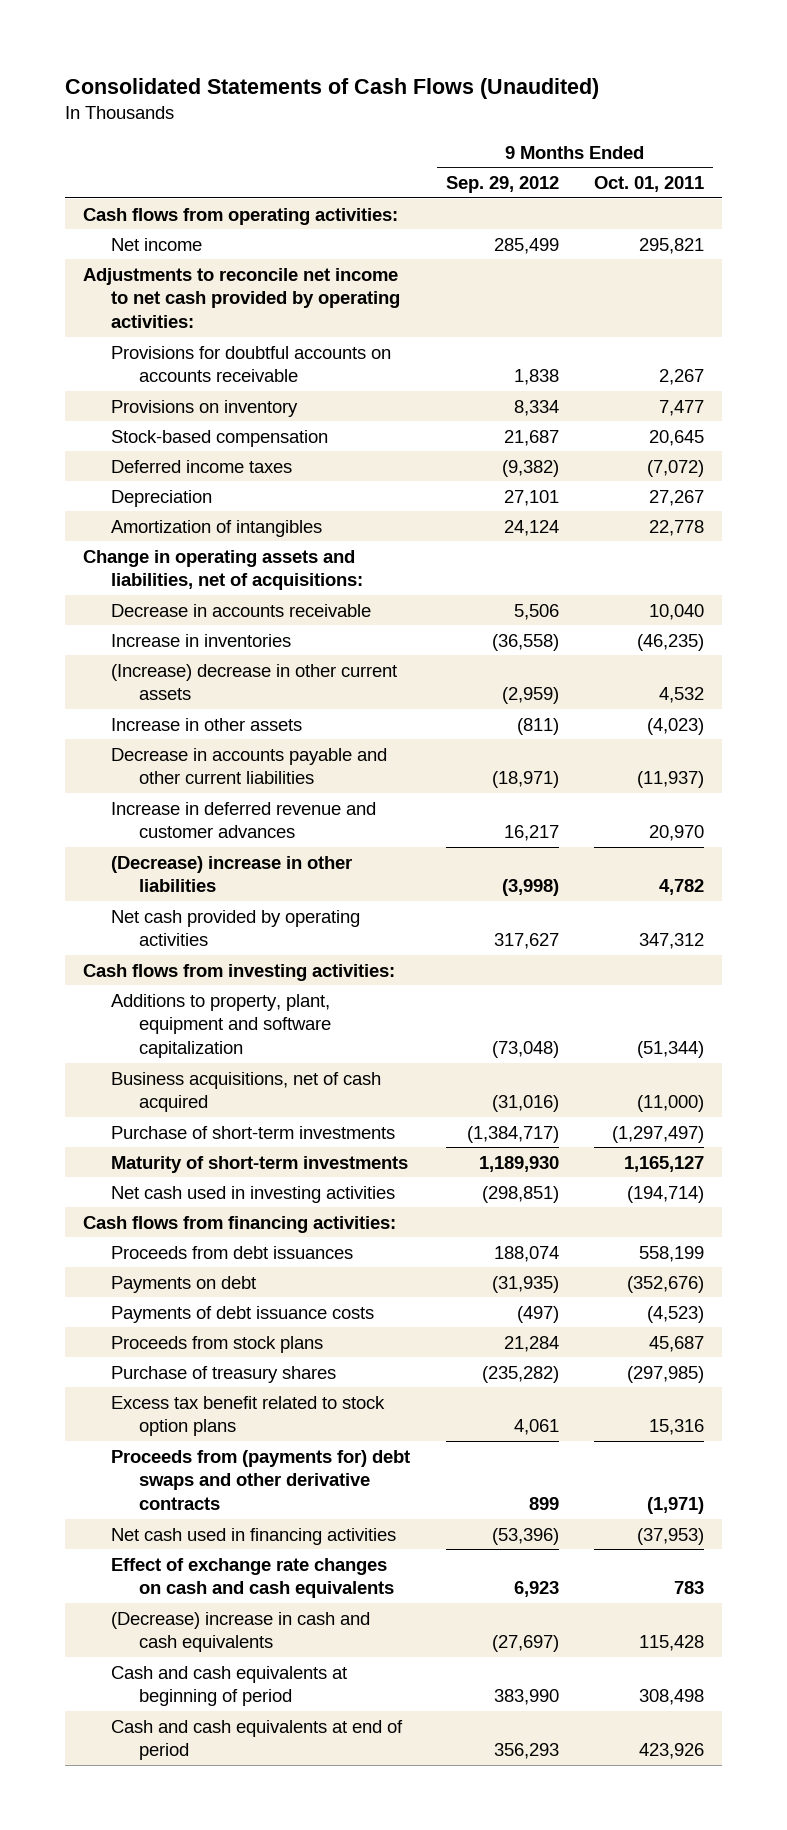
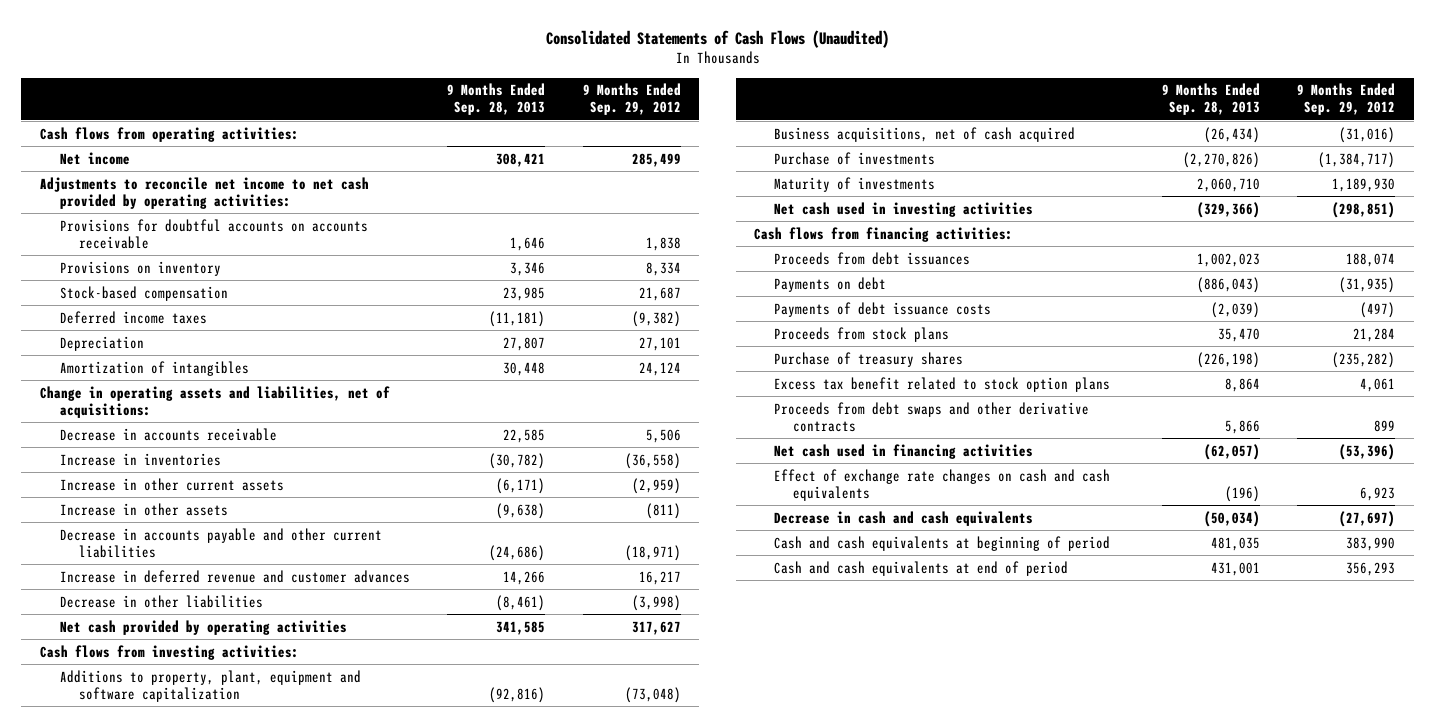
[594,175,705,192] Oct. 01, 2011 -> none
none -> [447,83,546,116] 9 Months Ended Sep. 28, 2013
[110,663,397,701] (Increase) decrease in other current assets -> [59,477,284,491] Increase in other current assets
[110,855,352,893] (Decrease) increase in other liabilities -> [59,594,263,608] Decrease in other liabilities
[110,1125,395,1139] Purchase of short-term investments -> [773,151,935,165] Purchase of investments
[110,1155,408,1173] Maturity of short-term investments -> [773,176,935,192] Maturity of investments
[110,1449,410,1511] Proceeds from (payments for) debt swaps and other derivative contracts -> [773,401,1089,432] Proceeds from debt swaps and other derivative contracts
[110,1611,370,1653] (Decrease) increase in cash and cash equivalents -> [773,510,1033,526] Decrease in cash and cash equivalents

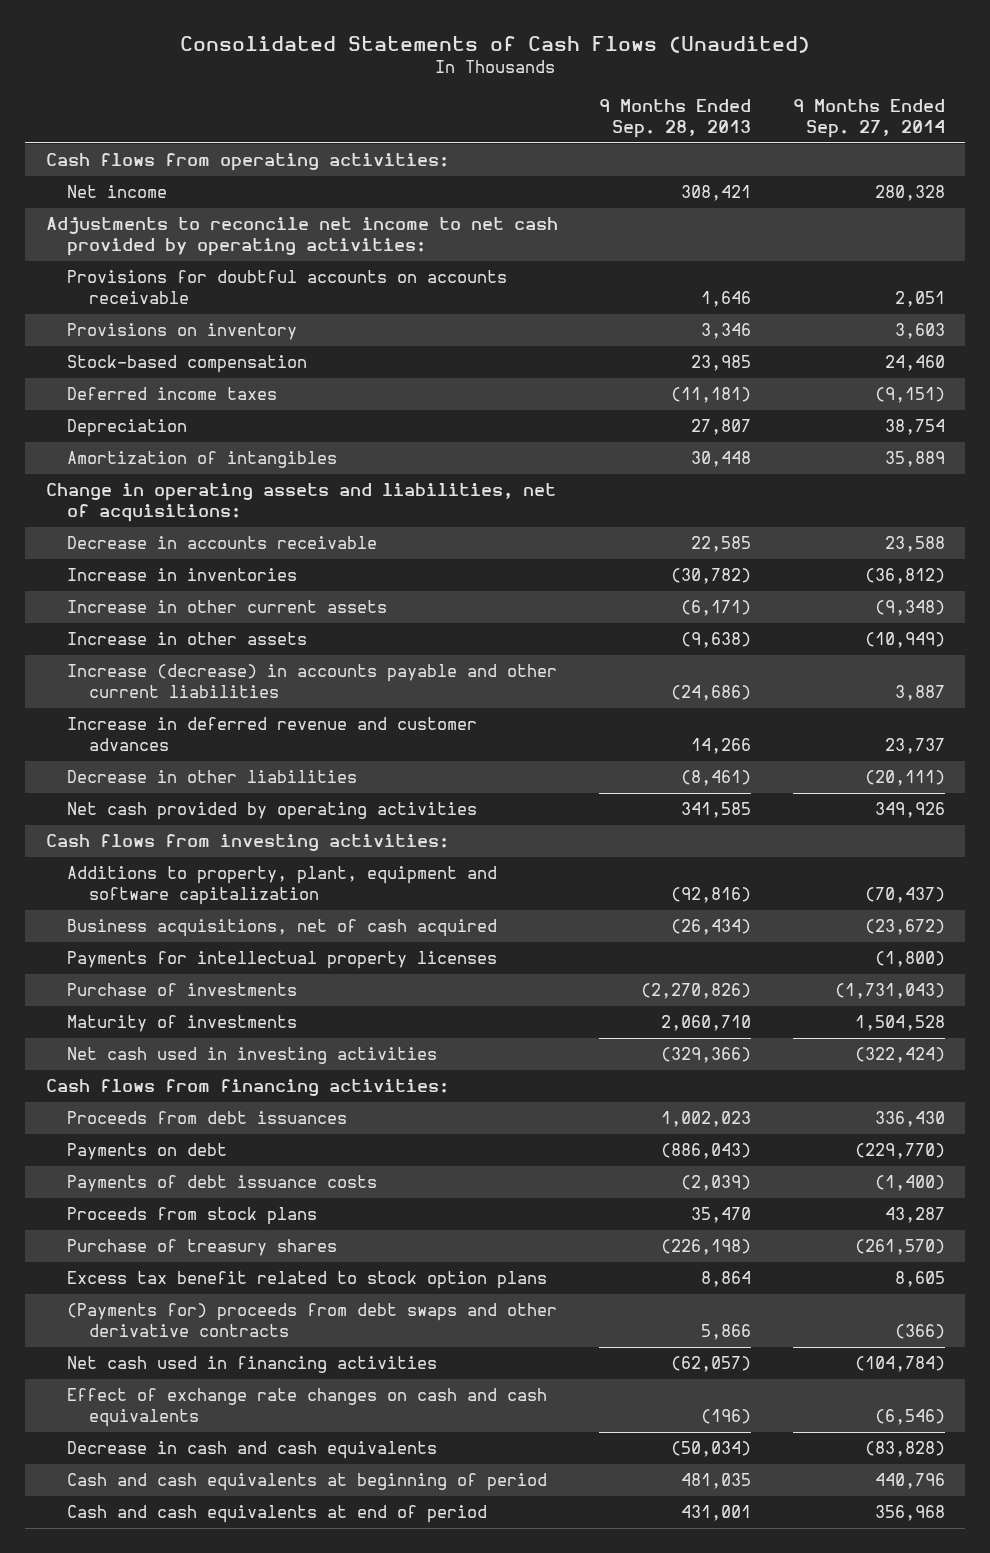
[582,83,681,116] 9 Months Ended Sep. 29, 2012 -> none
none -> [792,98,945,138] 9 Months Ended Sep. 27, 2014
[59,527,382,558] Decrease in accounts payable and other current liabilities -> [67,664,558,699] Increase (decrease) in accounts payable and other current liabilities
none -> [67,951,498,970] Payments for intellectual property licenses
[773,401,1089,432] Proceeds from debt swaps and other derivative contracts -> [67,1303,558,1338] (Payments for) proceeds from debt swaps and other derivative contracts

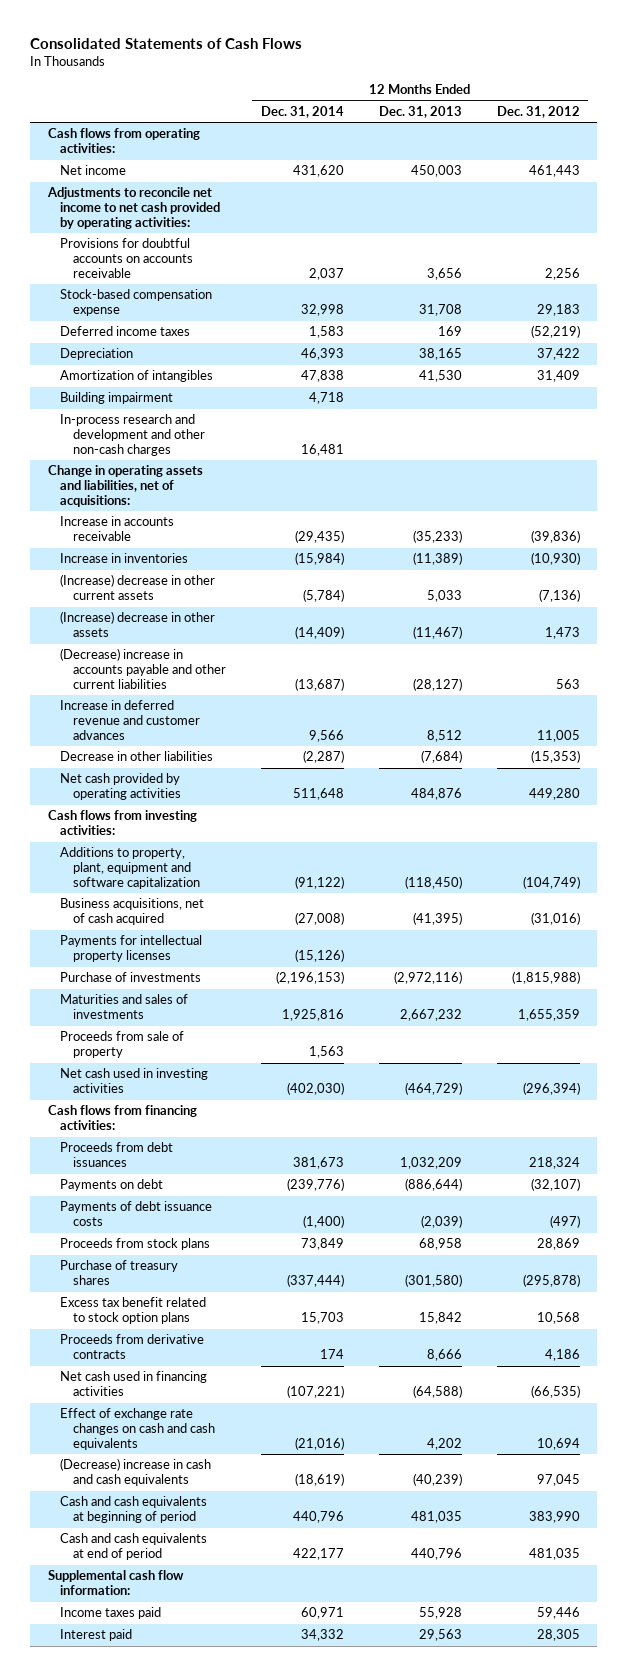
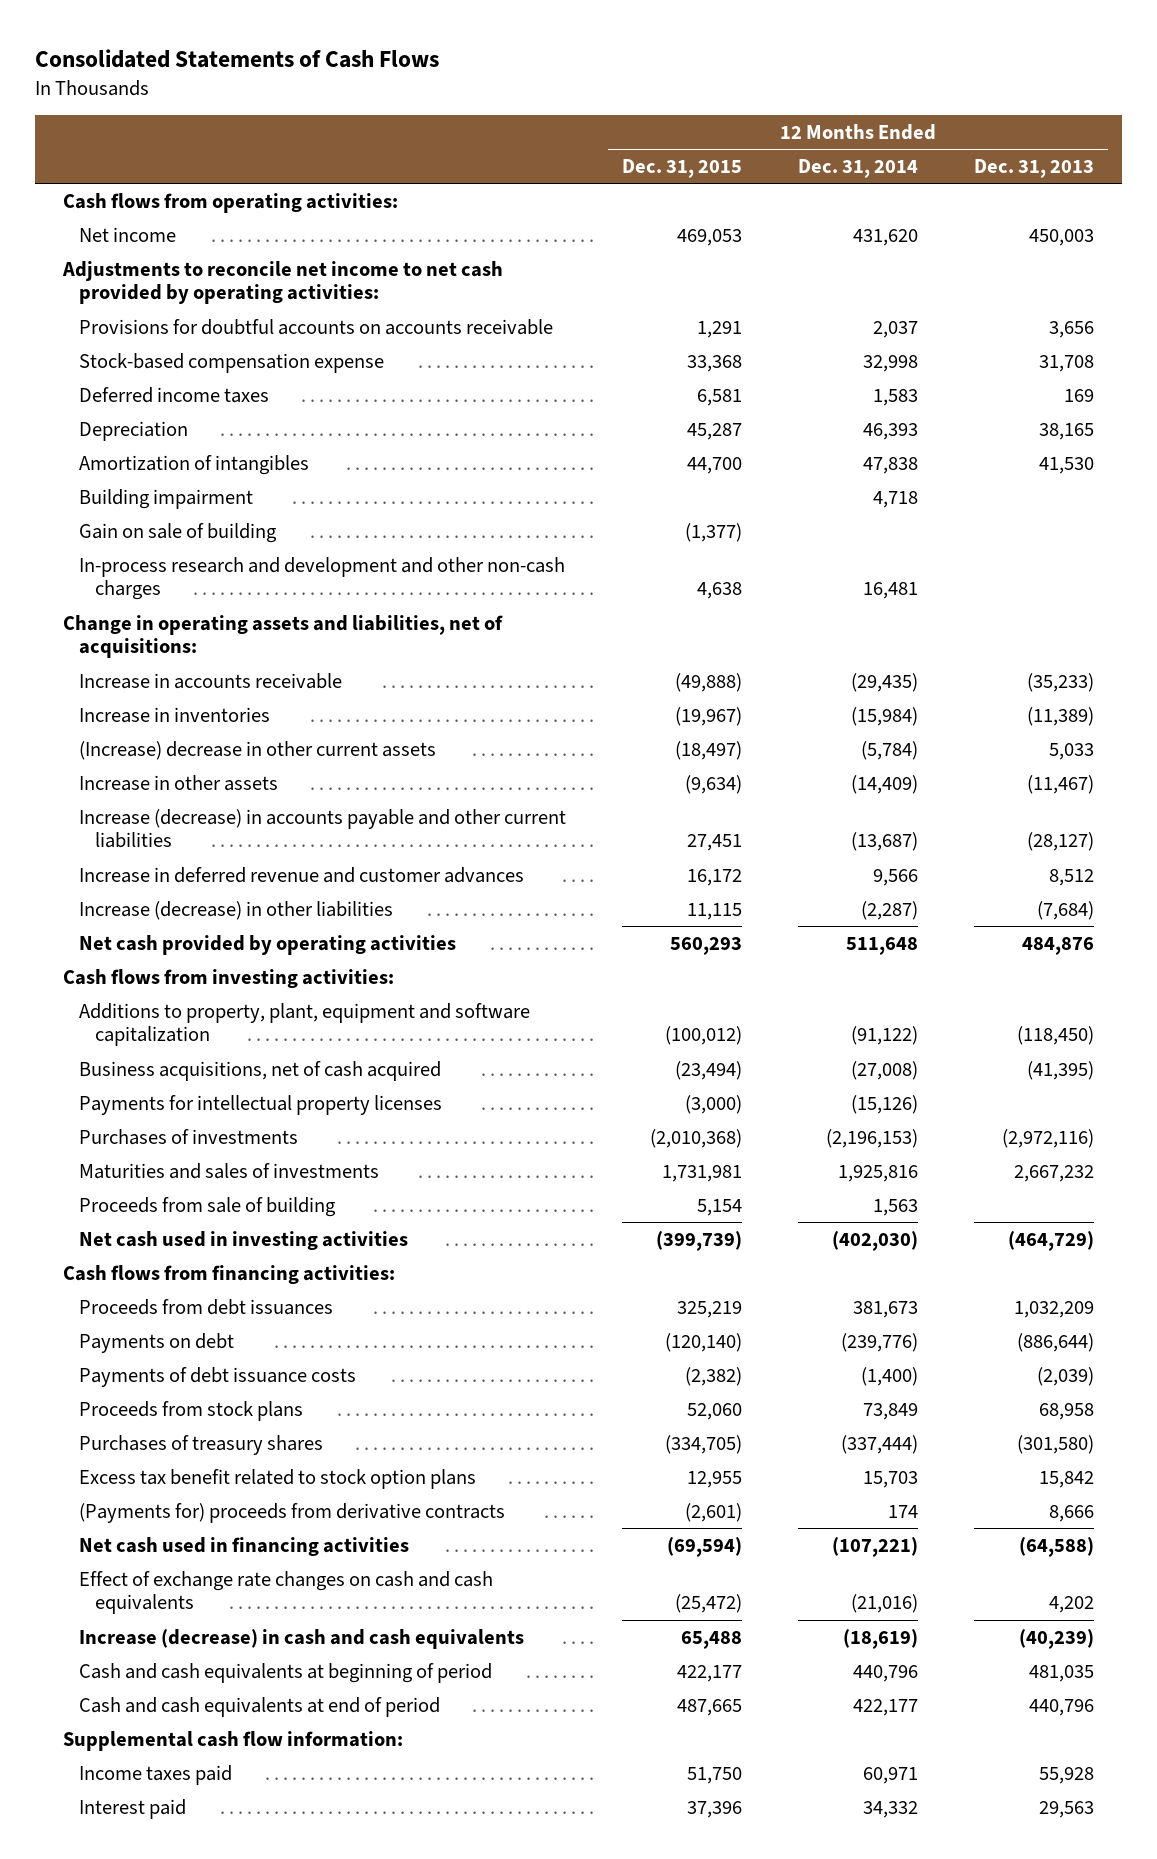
[496,105,580,118] Dec. 31, 2012 -> none
none -> [621,159,742,179] Dec. 31, 2015
none -> [79,522,278,543] Gain on sale of building
[60,611,216,638] (Increase) decrease in other assets -> [79,774,279,791] Increase in other assets
[60,648,226,689] (Decrease) increase in accounts payable and other current liabilities -> [79,808,567,849] Increase (decrease) in accounts payable and other current liabilities
[60,751,214,762] Decrease in other liabilities -> [79,900,394,920] Increase (decrease) in other liabilities
[60,972,202,983] Purchase of investments -> [79,1128,299,1145] Purchases of investments
[60,1031,185,1059] Proceeds from sale of property -> [79,1196,337,1217] Proceeds from sale of building
[60,1260,179,1286] Purchase of treasury shares -> [79,1434,324,1455] Purchases of treasury shares
[60,1334,205,1360] Proceeds from derivative contracts -> [79,1502,506,1523] (Payments for) proceeds from derivative contracts
[60,1458,212,1487] (Decrease) increase in cash and cash equivalents -> [79,1628,525,1649] Increase (decrease) in cash and cash equivalents

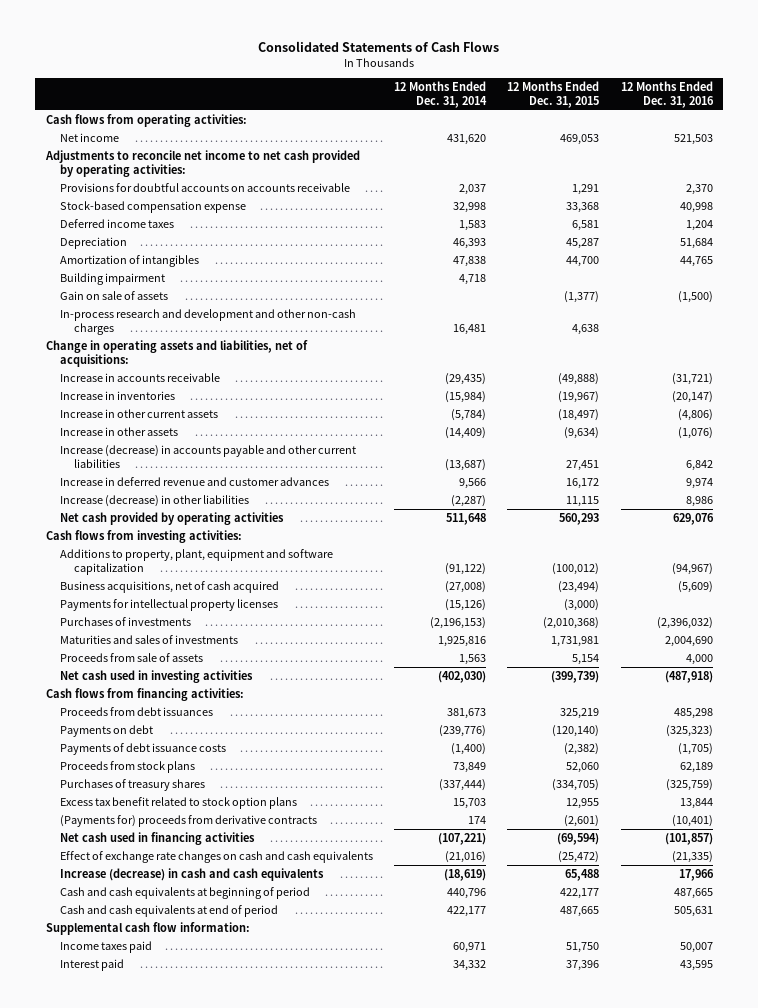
[973,159,1094,179] Dec. 31, 2013 -> none
none -> [620,80,714,108] 12 Months Ended Dec. 31, 2016
[79,522,278,543] Gain on sale of building -> [59,290,168,300] Gain on sale of assets
[79,740,437,760] (Increase) decrease in other current assets -> [59,408,218,418] Increase in other current assets
[79,1196,337,1217] Proceeds from sale of building -> [59,652,203,662] Proceeds from sale of assets

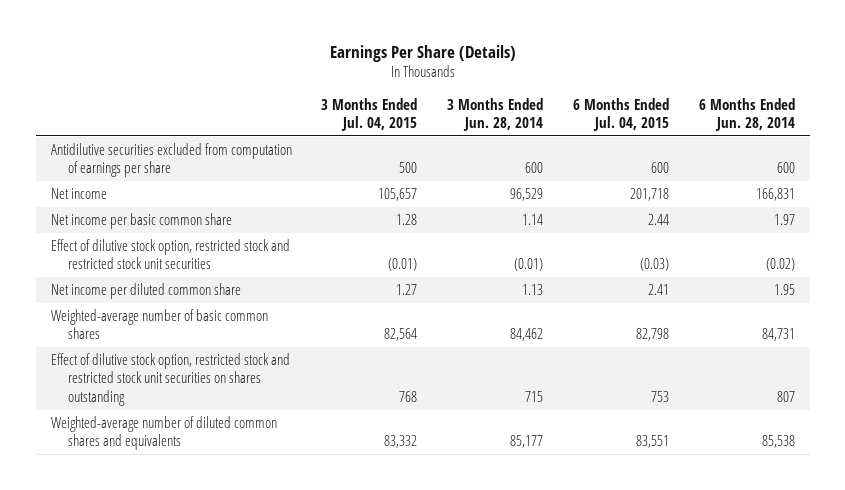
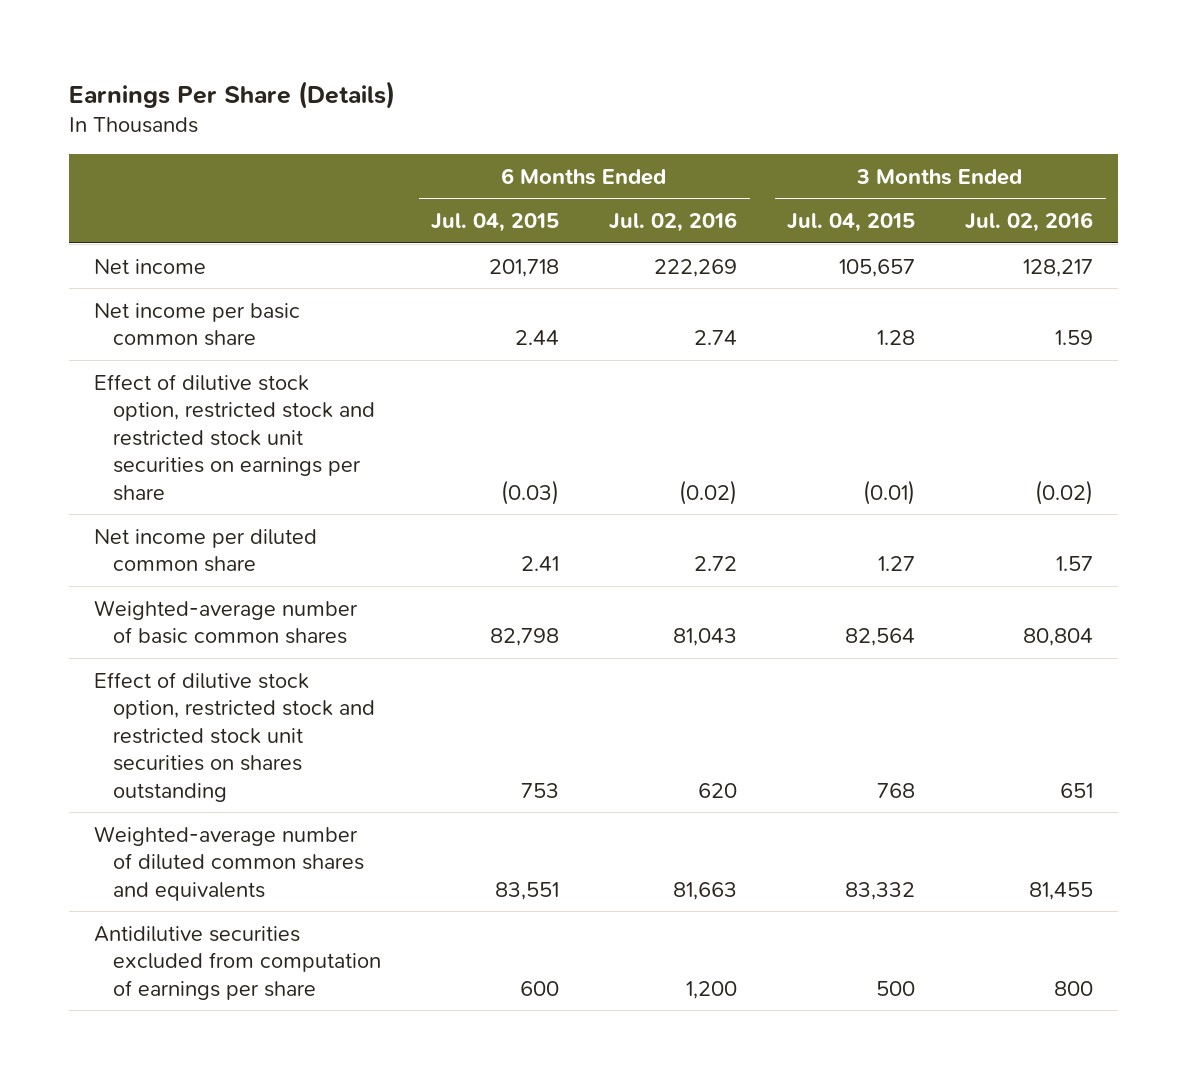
[447,97,544,132] 3 Months Ended Jun. 28, 2014 -> none
[698,97,795,132] 6 Months Ended Jun. 28, 2014 -> none
none -> [609,212,738,233] Jul. 02, 2016
none -> [965,212,1094,233] Jul. 02, 2016
[50,238,290,270] Effect of dilutive stock option, restricted stock and restricted stock unit securities -> [93,373,376,501] Effect of dilutive stock option, restricted stock and restricted stock unit securities on earnings per share
[50,142,292,178] Antidilutive securities excluded from computation of earnings per share -> [93,925,382,1000] Antidilutive securities excluded from computation of earnings per share

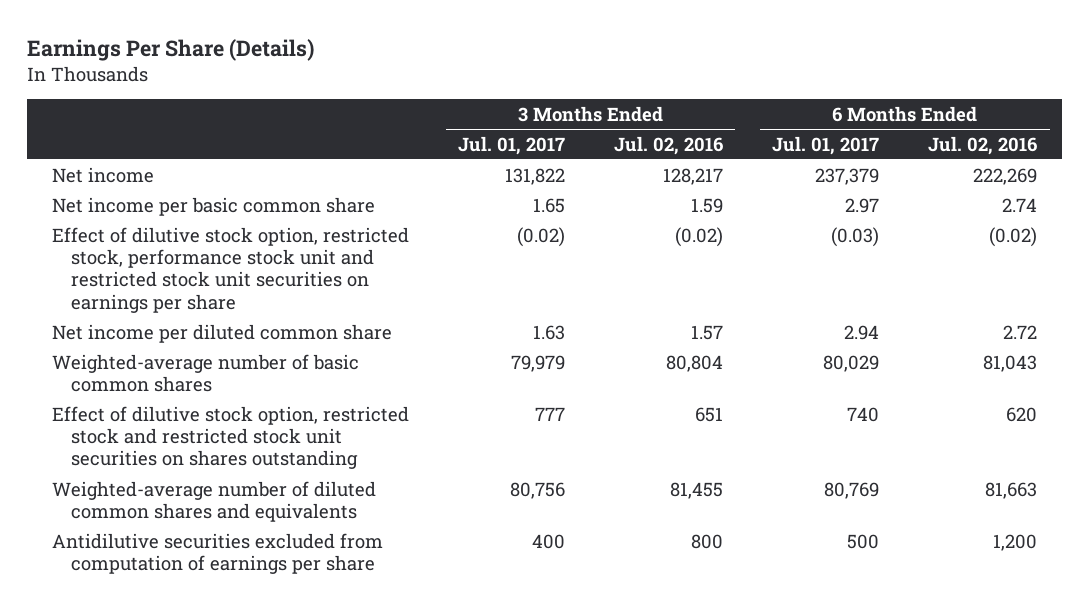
[431,213,560,233] Jul. 04, 2015 -> none
[787,213,916,233] Jul. 04, 2015 -> none
none -> [457,135,565,155] Jul. 01, 2017
none -> [772,135,880,155] Jul. 01, 2017
[93,373,376,501] Effect of dilutive stock option, restricted stock and restricted stock unit securities on earnings per share -> [51,226,409,313] Effect of dilutive stock option, restricted stock, performance stock unit and restricted stock unit securities on earnings per share

